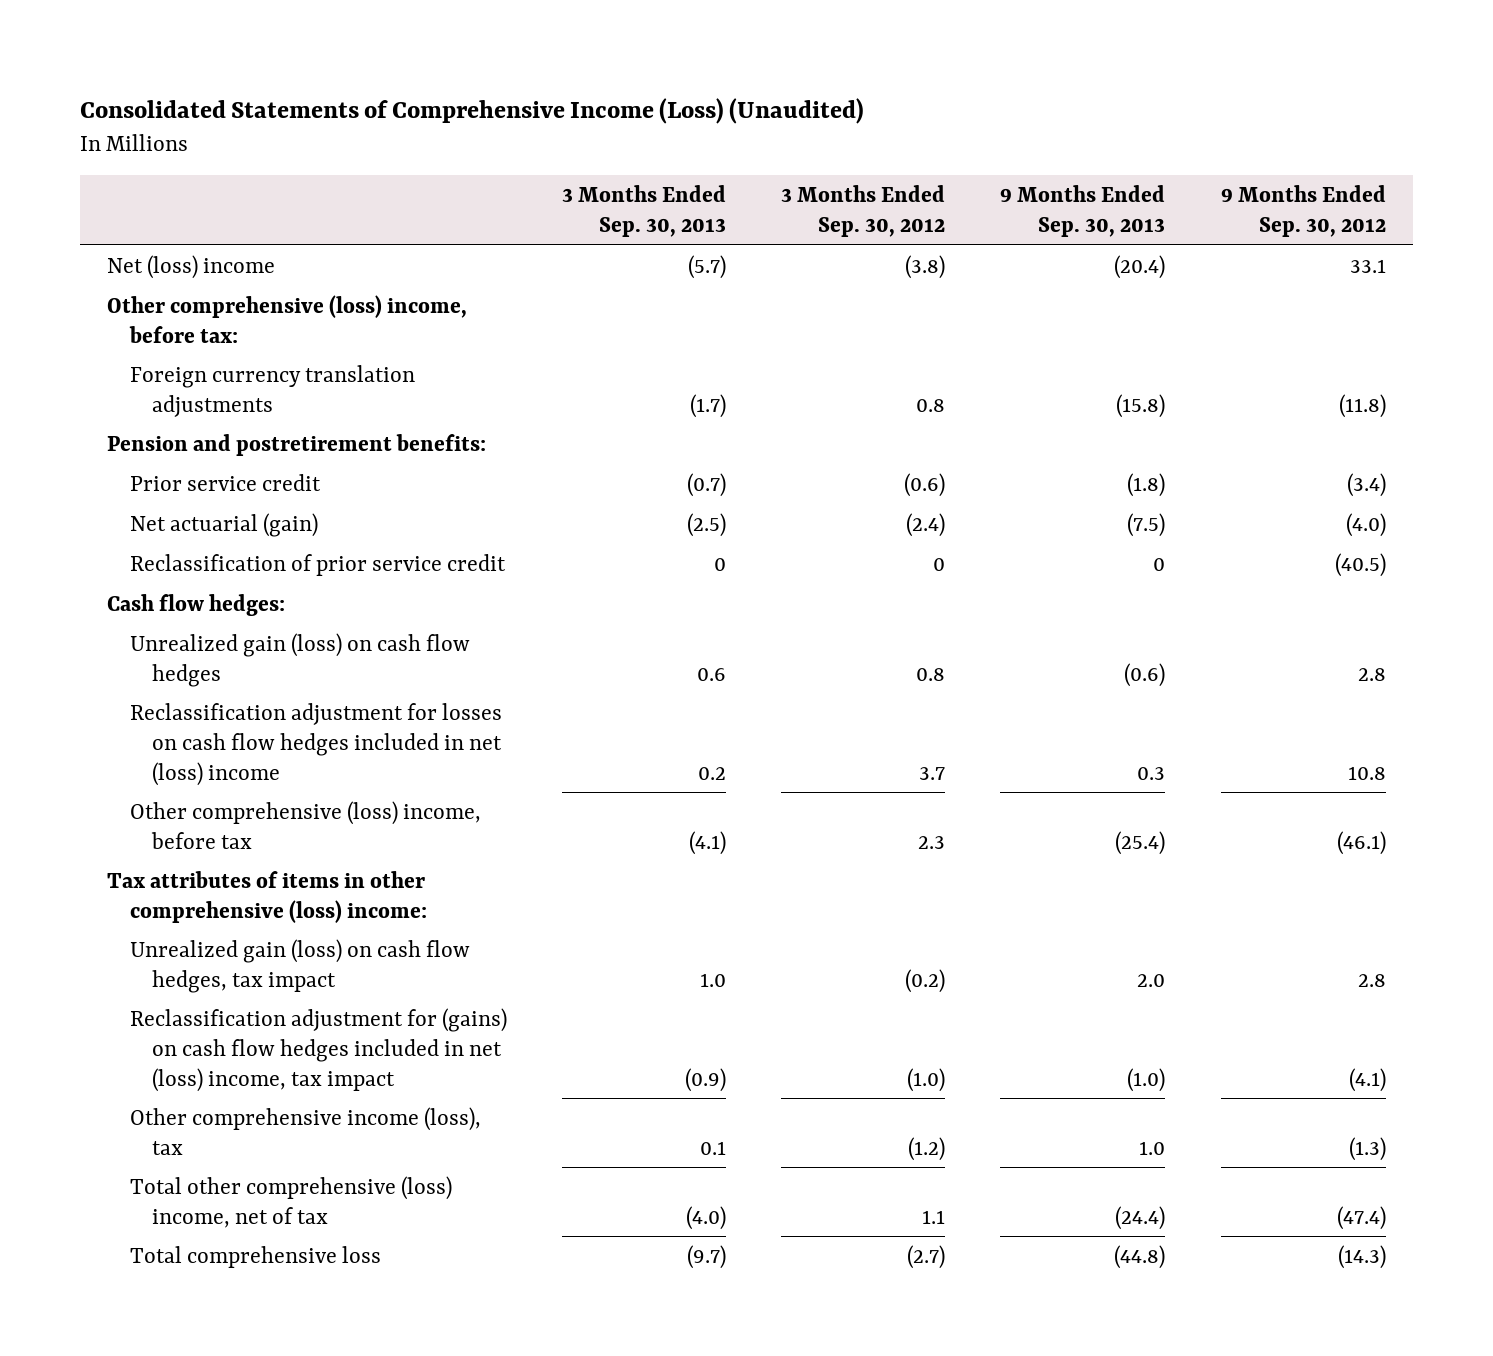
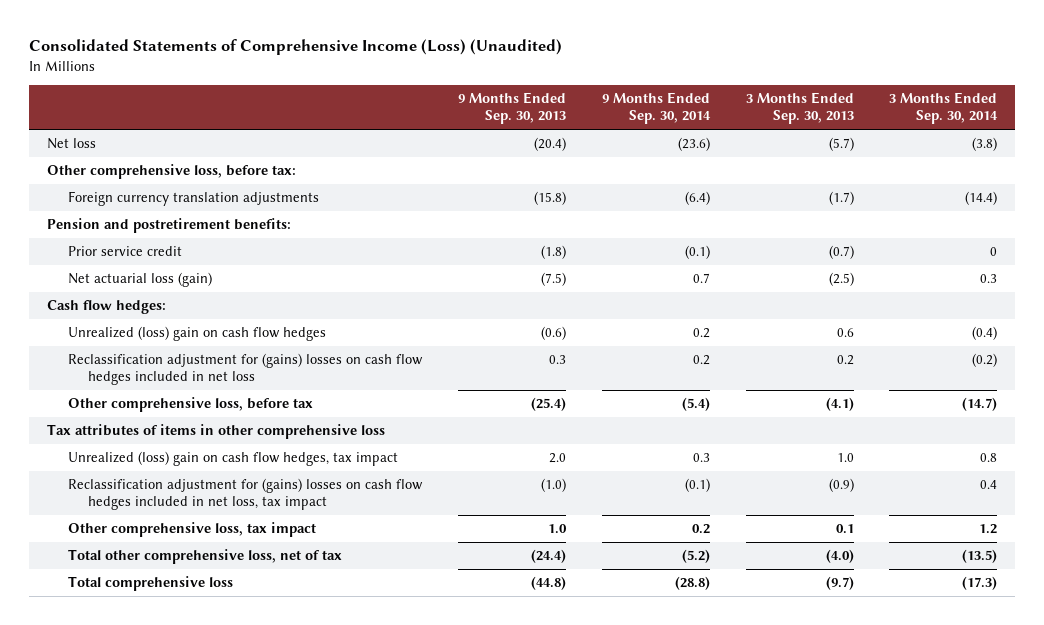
[781,185,946,238] 3 Months Ended Sep. 30, 2012 -> none
[1220,185,1386,238] 9 Months Ended Sep. 30, 2012 -> none
none -> [601,91,711,125] 9 Months Ended Sep. 30, 2014
none -> [889,91,999,125] 3 Months Ended Sep. 30, 2014
[107,254,276,279] Net (loss) income -> [47,138,97,150] Net loss
[107,294,468,343] Other comprehensive (loss) income, before tax: -> [47,164,297,180] Other comprehensive loss, before tax:
[129,553,506,576] Reclassification of prior service credit -> none
[129,512,318,537] Net actuarial (gain) -> [67,272,212,288] Net actuarial loss (gain)
[129,632,470,687] Unrealized gain (loss) on cash flow hedges -> [67,326,326,342] Unrealized (loss) gain on cash flow hedges
[129,702,502,786] Reclassification adjustment for losses on cash flow hedges included in net (loss) income -> [67,353,423,386] Reclassification adjustment for (gains) losses on cash flow hedges included in net loss
[129,800,481,849] Other comprehensive (loss) income, before tax -> [67,397,313,413] Other comprehensive loss, before tax
[107,870,427,923] Tax attributes of items in other comprehensive (loss) income: -> [47,424,386,440] Tax attributes of items in other comprehensive loss
[129,938,470,993] Unrealized gain (loss) on cash flow hedges, tax impact -> [67,451,398,467] Unrealized (loss) gain on cash flow hedges, tax impact
[129,1007,507,1092] Reclassification adjustment for (gains) on cash flow hedges included in net (loss) income, tax impact -> [67,478,423,511] Reclassification adjustment for (gains) losses on cash flow hedges included in net loss, tax impact
[129,1106,481,1155] Other comprehensive income (loss), tax -> [67,522,316,538] Other comprehensive loss, tax impact
[129,1175,452,1228] Total other comprehensive (loss) income, net of tax -> [67,549,342,565] Total other comprehensive loss, net of tax

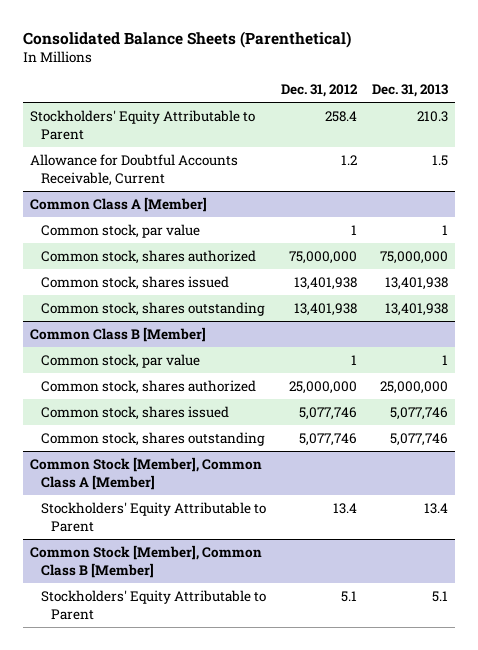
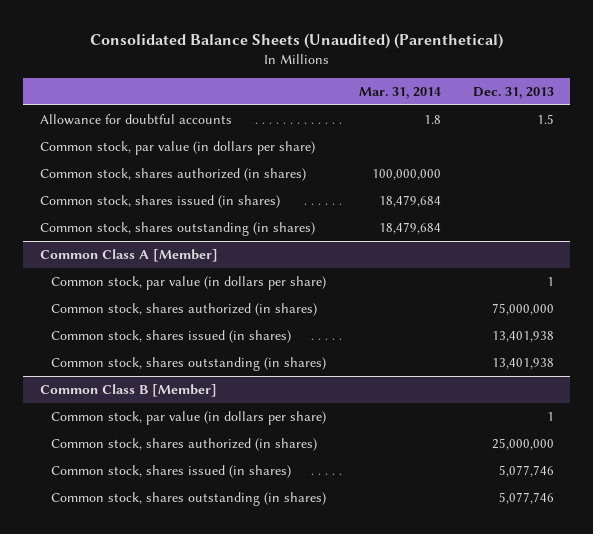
[22,30,351,48] Consolidated Balance Sheets (Parenthetical) -> [89,33,503,50] Consolidated Balance Sheets (Unaudited) (Parenthetical)
[280,83,358,97] Dec. 31, 2012 -> none
none -> [358,86,441,99] Mar. 31, 2014
[30,110,256,140] Stockholders' Equity Attributable to Parent -> none
[30,154,239,186] Allowance for Doubtful Accounts Receivable, Current -> [39,113,232,125] Allowance for doubtful accounts
none -> [39,140,315,155] Common stock, par value (in dollars per share)
none -> [39,167,306,181] Common stock, shares authorized (in shares)
none -> [39,194,280,208] Common stock, shares issued (in shares)
none -> [39,221,315,236] Common stock, shares outstanding (in shares)
[40,224,200,239] Common stock, par value -> [51,275,327,290] Common stock, par value (in dollars per share)
[40,250,256,265] Common stock, shares authorized -> [51,302,318,316] Common stock, shares authorized (in shares)
[40,276,229,291] Common stock, shares issued -> [51,329,292,343] Common stock, shares issued (in shares)
[40,302,265,317] Common stock, shares outstanding -> [51,356,327,371] Common stock, shares outstanding (in shares)
[30,457,263,490] Common Stock [Member], Common Class A [Member] -> none
[40,502,266,532] Stockholders' Equity Attributable to Parent -> none
[30,545,263,578] Common Stock [Member], Common Class B [Member] -> none
[40,590,266,620] Stockholders' Equity Attributable to Parent -> none
[40,354,200,369] Common stock, par value -> [51,410,327,425] Common stock, par value (in dollars per share)
[40,380,256,395] Common stock, shares authorized -> [51,437,318,451] Common stock, shares authorized (in shares)
[40,406,229,421] Common stock, shares issued -> [51,464,292,478] Common stock, shares issued (in shares)
[40,432,265,447] Common stock, shares outstanding -> [51,491,327,506] Common stock, shares outstanding (in shares)

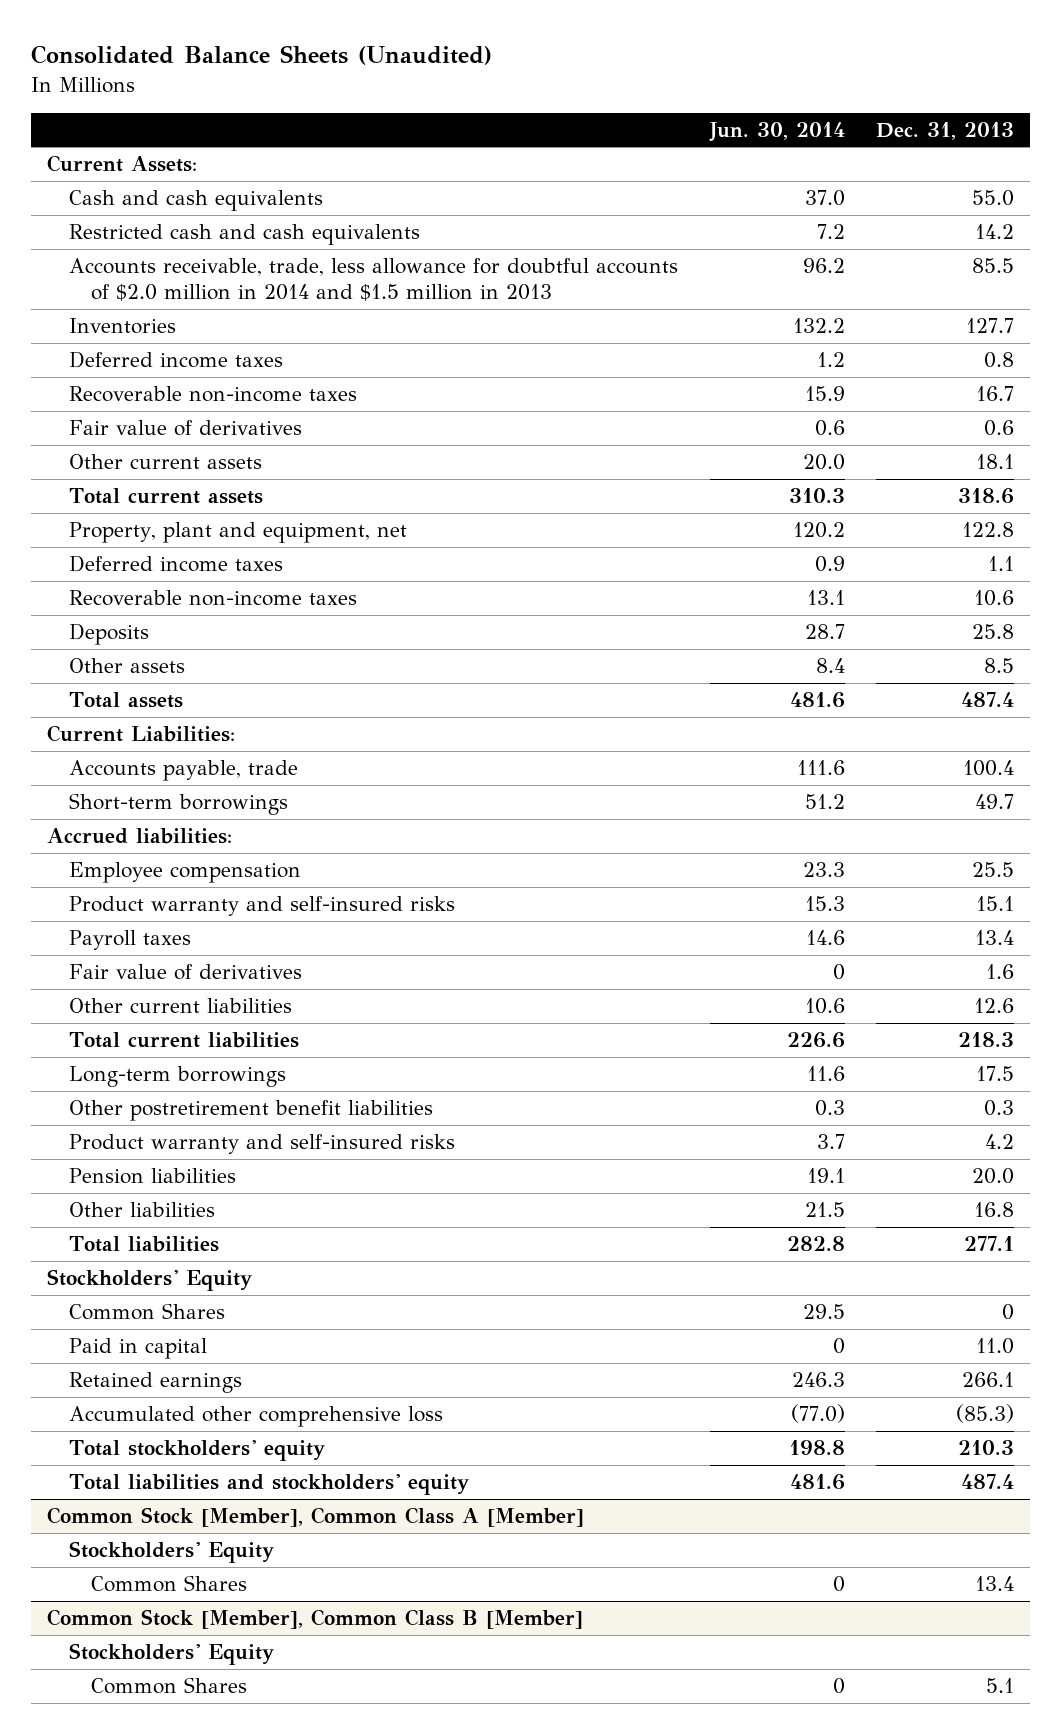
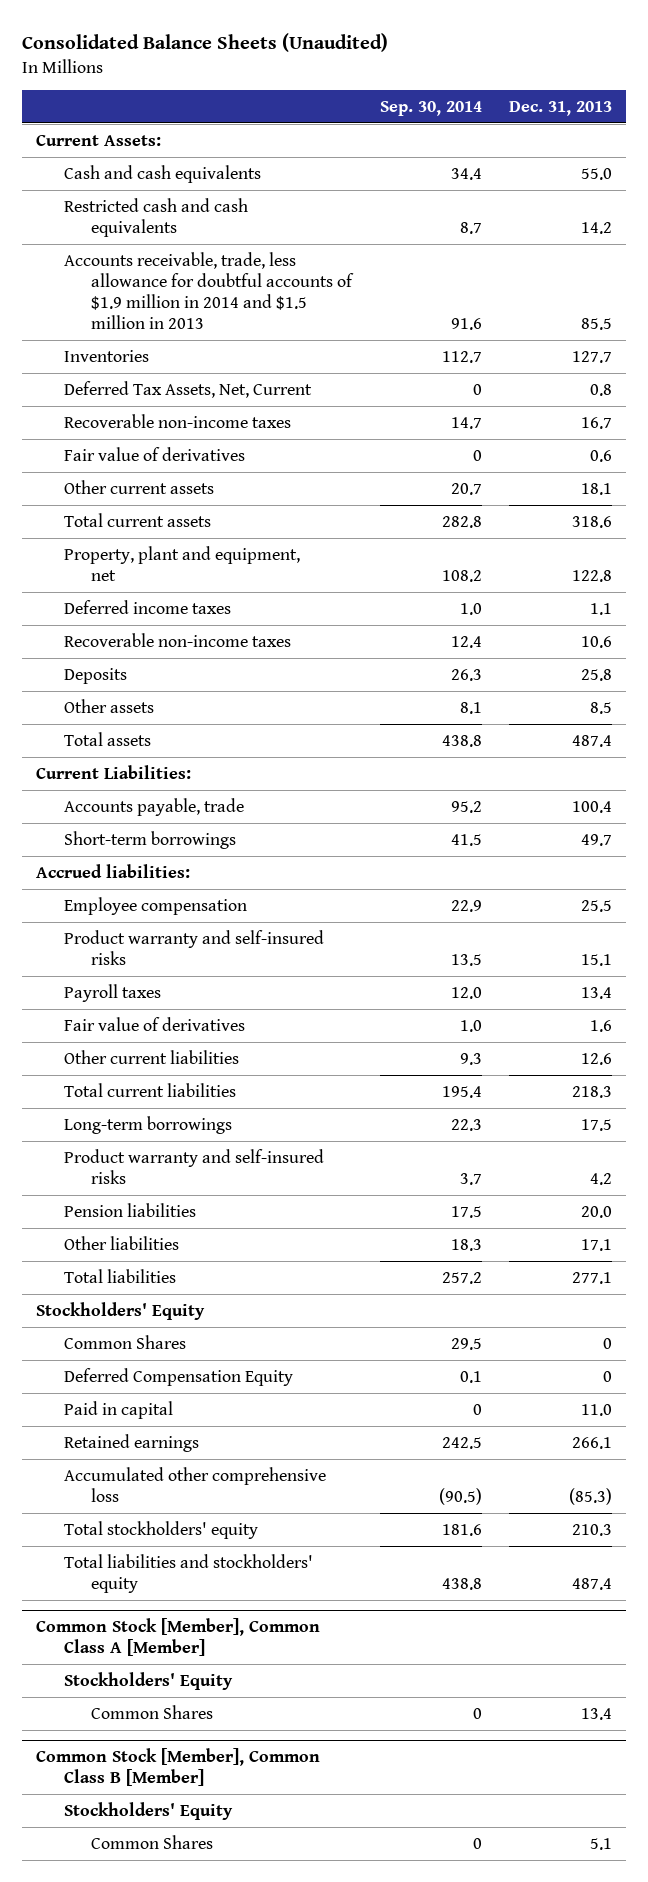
[708,121,845,142] Jun. 30, 2014 -> none
none -> [379,100,482,116] Sep. 30, 2014
[68,258,678,302] Accounts receivable, trade, less allowance for doubtful accounts of $2.0 million in 2014 and $1.5 million in 2013 -> [63,251,355,329] Accounts receivable, trade, less allowance for doubtful accounts of $1.9 million in 2014 and $1.5 million in 2013
[68,351,283,369] Deferred income taxes -> none
none -> [63,380,312,398] Deferred Tax Assets, Net, Current
[68,1100,433,1122] Other postretirement benefit liabilities -> none
[974,1202,1015,1218] 16.8 -> [581,1238,613,1251] 17.1
none -> [63,1367,293,1386] Deferred Compensation Equity

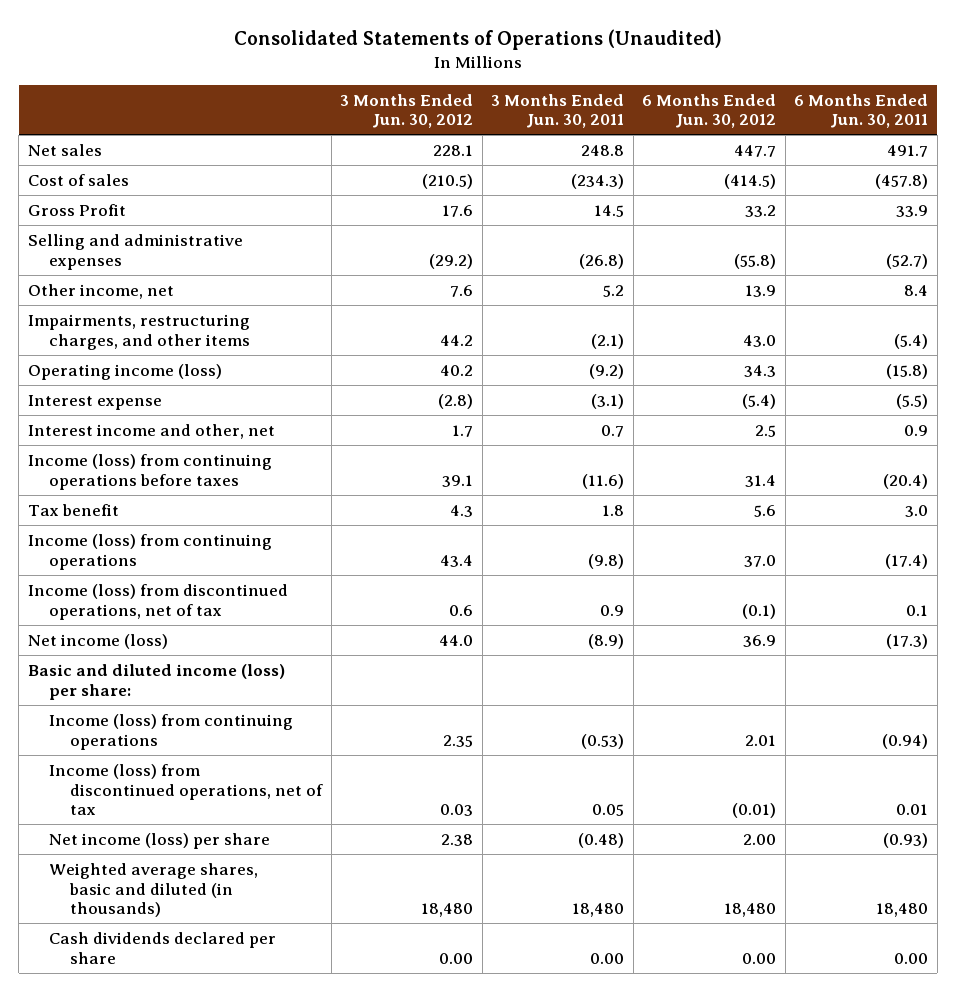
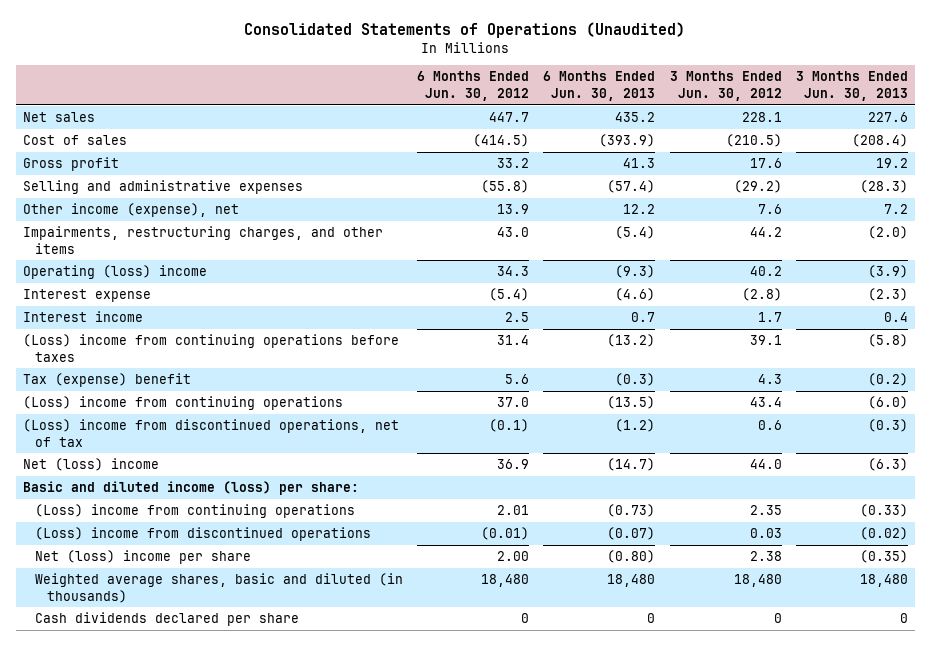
[491,93,625,129] 3 Months Ended Jun. 30, 2011 -> none
[794,93,929,129] 6 Months Ended Jun. 30, 2011 -> none
none -> [543,71,656,101] 6 Months Ended Jun. 30, 2013
none -> [795,71,908,101] 3 Months Ended Jun. 30, 2013
[27,203,126,216] Gross Profit -> [22,157,119,172] Gross profit
[27,283,174,299] Other income, net -> [22,203,239,218] Other income (expense), net
[27,363,222,380] Operating income (loss) -> [22,265,207,280] Operating (loss) income
[27,423,275,439] Interest income and other, net -> [22,311,143,323] Interest income
[27,453,272,490] Income (loss) from continuing operations before taxes -> [22,334,399,362] (Loss) income from continuing operations before taxes
[27,503,119,516] Tax benefit -> [22,373,191,388] Tax (expense) benefit
[27,533,272,570] Income (loss) from continuing operations -> [22,396,343,411] (Loss) income from continuing operations
[27,583,288,620] Income (loss) from discontinued operations, net of tax -> [22,419,399,447] (Loss) income from discontinued operations, net of tax
[27,633,168,649] Net income (loss) -> [22,458,159,472] Net (loss) income
[48,713,293,750] Income (loss) from continuing operations -> [34,504,355,519] (Loss) income from continuing operations
[48,763,323,816] Income (loss) from discontinued operations, net of tax -> [34,527,371,542] (Loss) income from discontinued operations
[48,832,270,849] Net income (loss) per share -> [34,550,251,565] Net (loss) income per share
[439,952,474,964] 0.00 -> [773,613,782,624] 0
[742,952,777,964] 0.00 -> [521,613,530,624] 0

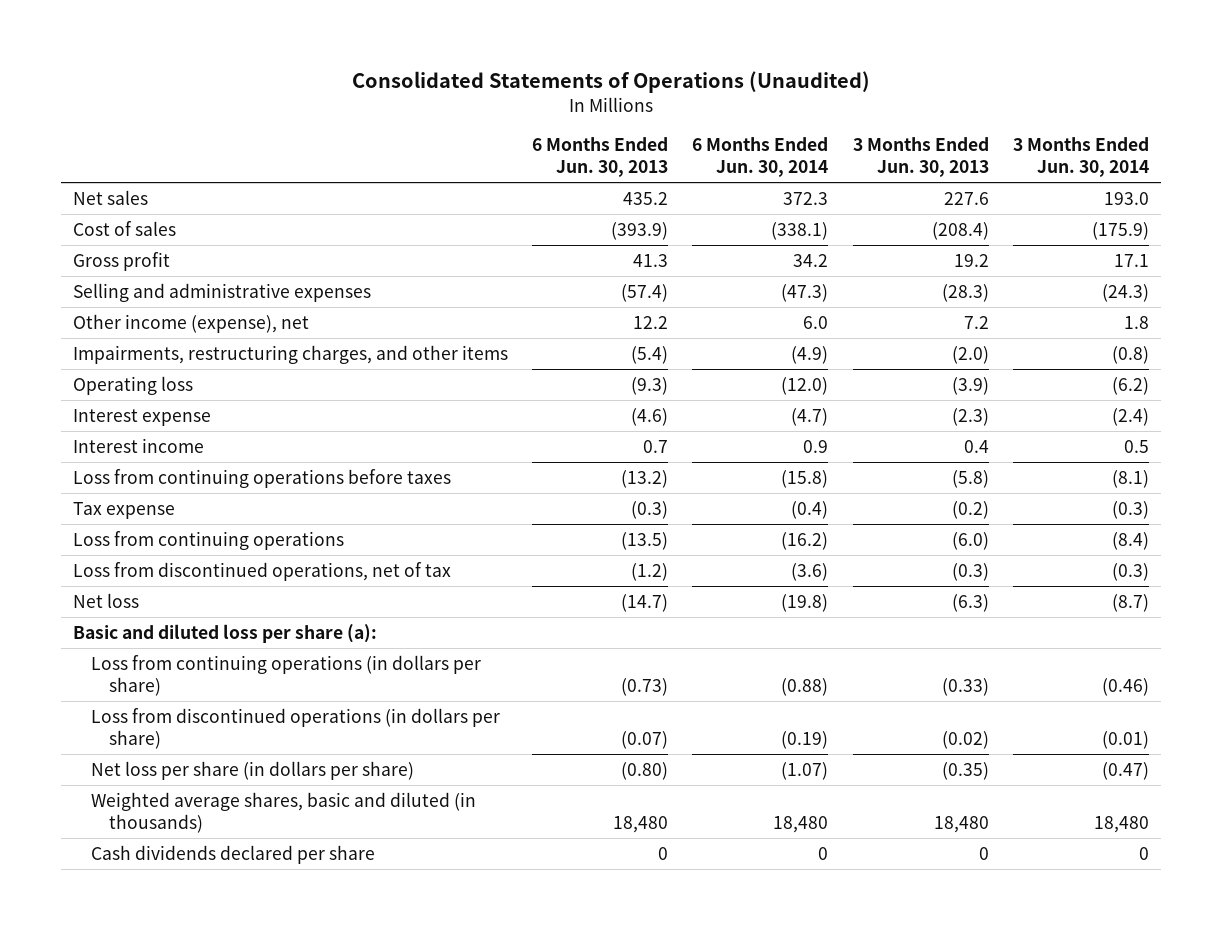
[417,71,530,101] 6 Months Ended Jun. 30, 2012 -> none
[669,71,782,101] 3 Months Ended Jun. 30, 2012 -> none
none -> [692,137,829,178] 6 Months Ended Jun. 30, 2014
none -> [1013,137,1150,178] 3 Months Ended Jun. 30, 2014
[22,265,207,280] Operating (loss) income -> [72,375,193,395] Operating loss
[22,334,399,362] (Loss) income from continuing operations before taxes -> [72,468,451,488] Loss from continuing operations before taxes
[22,373,191,388] Tax (expense) benefit -> [72,501,175,519] Tax expense
[22,396,343,411] (Loss) income from continuing operations -> [72,530,344,550] Loss from continuing operations
[22,419,399,447] (Loss) income from discontinued operations, net of tax -> [72,561,451,581] Loss from discontinued operations, net of tax
[22,458,159,472] Net (loss) income -> [72,592,139,608] Net loss
[22,481,359,496] Basic and diluted income (loss) per share: -> [72,623,377,643] Basic and diluted loss per share (a):
[34,504,355,519] (Loss) income from continuing operations -> [91,654,482,696] Loss from continuing operations (in dollars per share)
[34,527,371,542] (Loss) income from discontinued operations -> [91,707,501,749] Loss from discontinued operations (in dollars per share)
[34,550,251,565] Net (loss) income per share -> [91,760,415,780] Net loss per share (in dollars per share)

